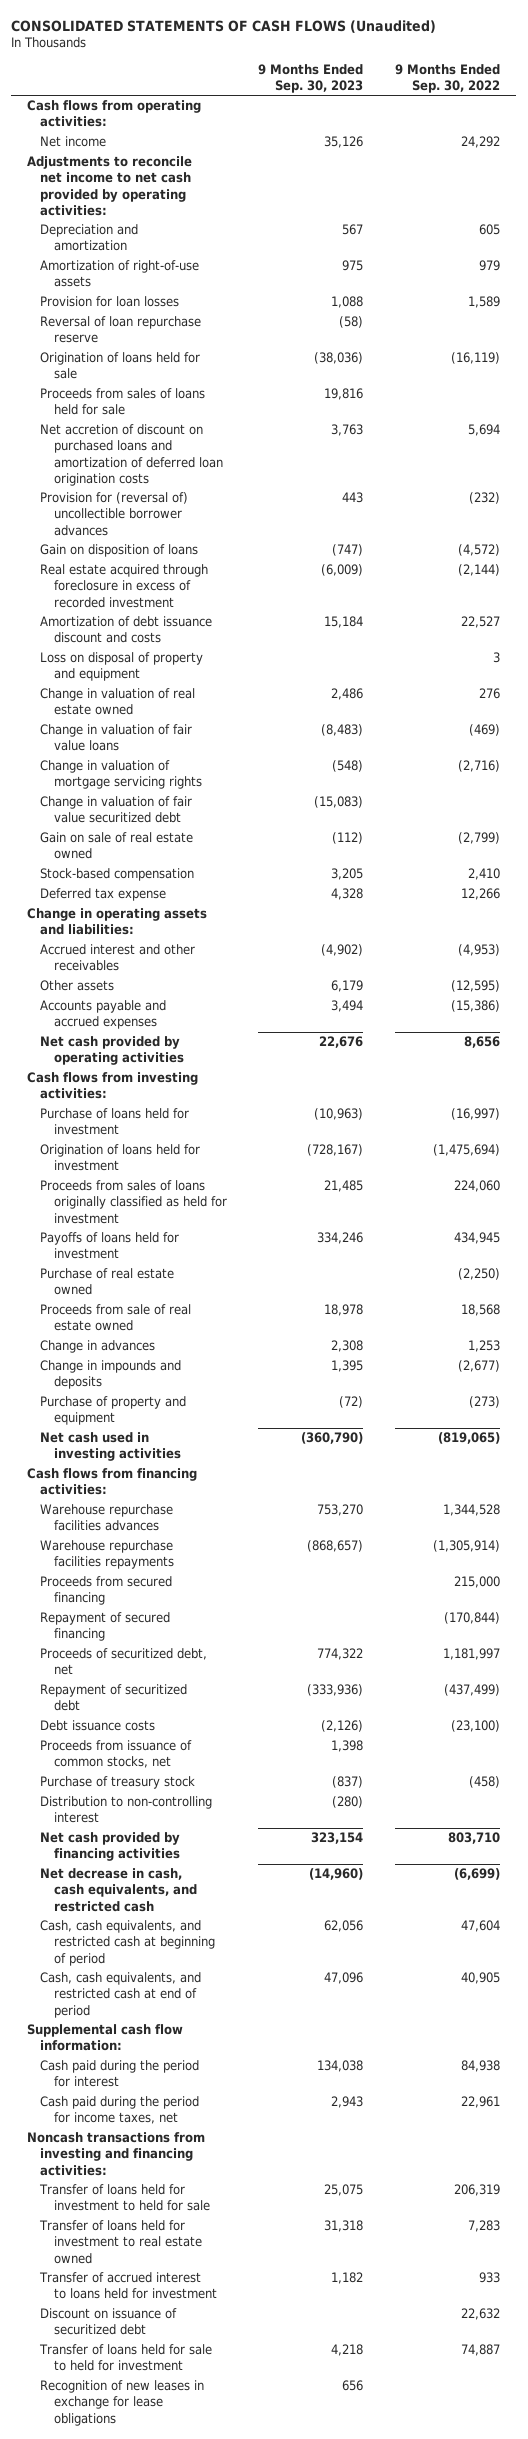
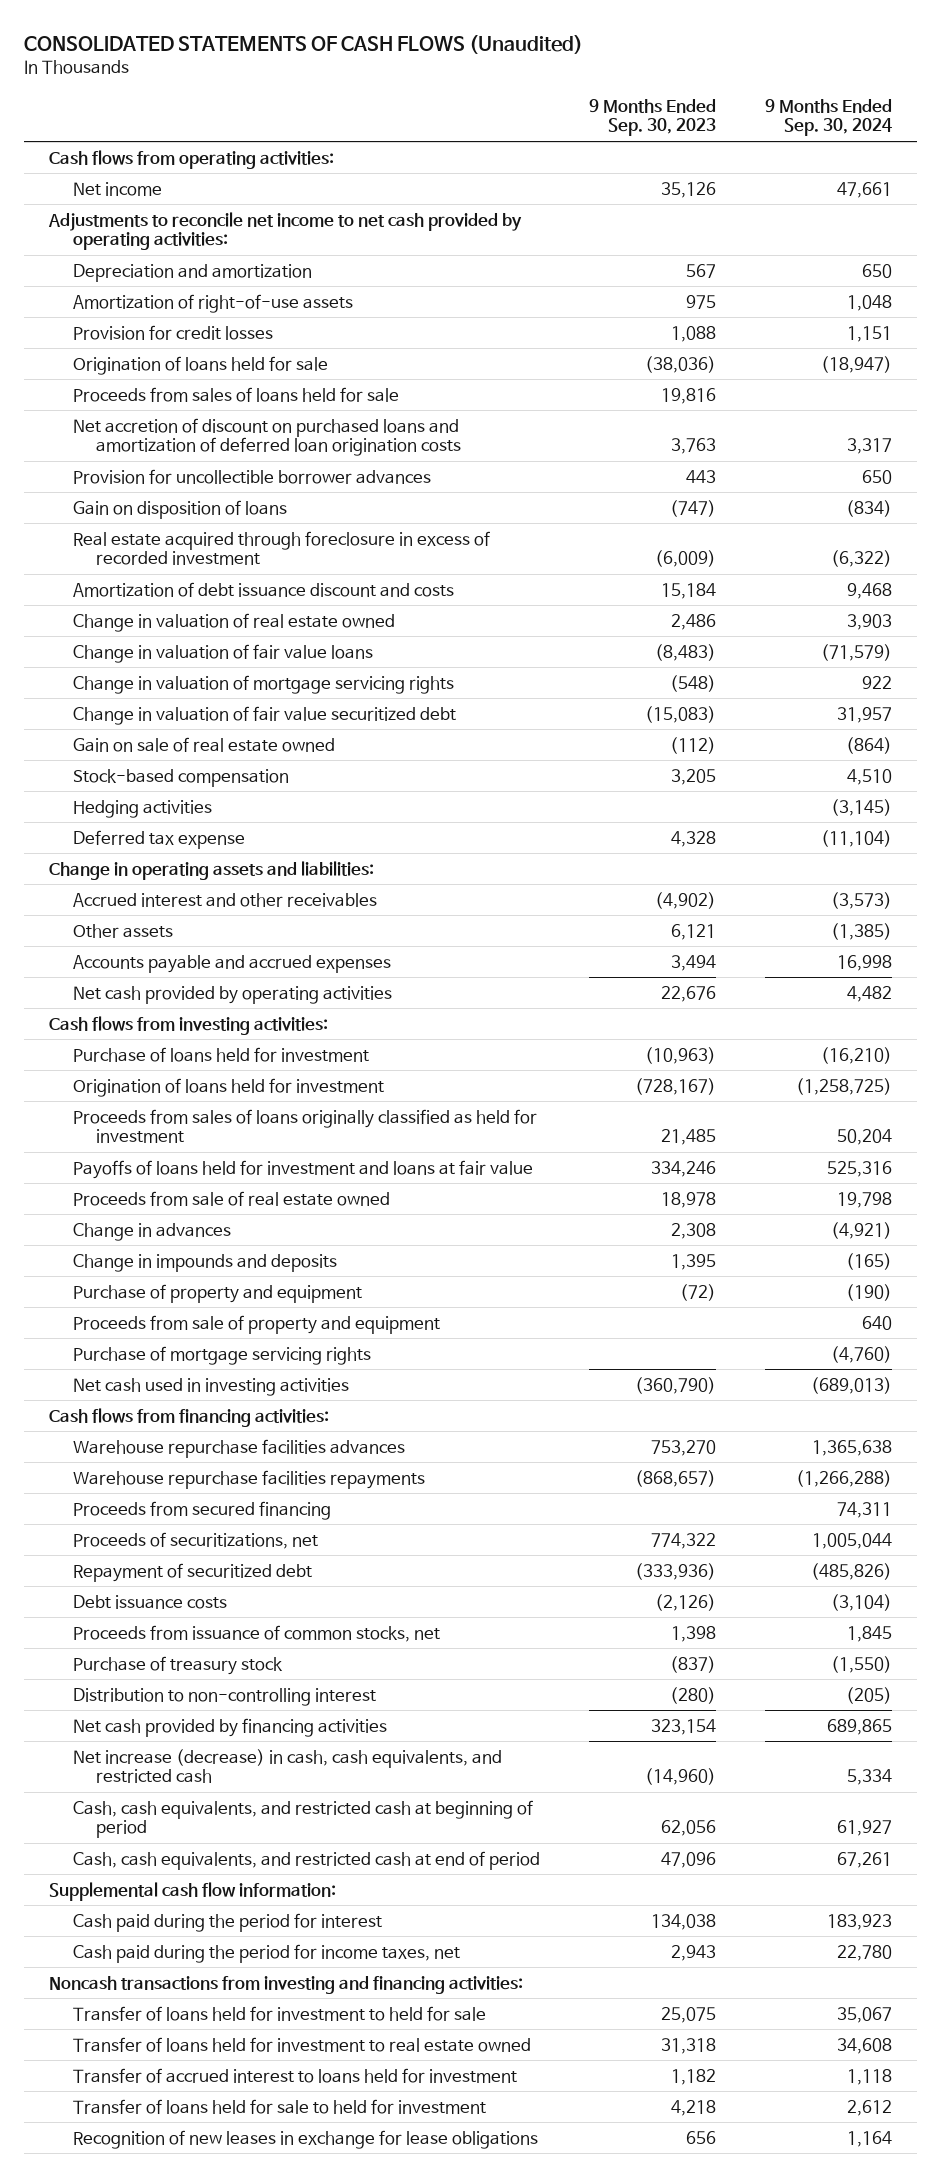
[395,64,501,94] 9 Months Ended Sep. 30, 2022 -> none
none -> [764,98,892,137] 9 Months Ended Sep. 30, 2024
[40,316,202,344] Reversal of loan repurchase reserve -> none
[40,296,180,308] Provision for loan losses -> [72,324,273,340] Provision for credit losses
[40,492,189,536] Provision for (reversal of) uncollectible borrower advances -> [72,468,431,484] Provision for uncollectible borrower advances
[40,652,204,682] Loss on disposal of property and equipment -> none
none -> [72,799,212,818] Hedging activities
[331,980,364,993] 6,179 -> [670,923,716,940] 6,121
[40,1268,175,1296] Purchase of real estate owned -> none
[40,1232,180,1260] Payoffs of loans held for investment -> [72,1159,533,1179] Payoffs of loans held for investment and loans at fair value
none -> [72,1314,440,1334] Proceeds from sale of property and equipment
none -> [72,1345,371,1365] Purchase of mortgage servicing rights
[40,1612,171,1642] Repayment of secured financing -> none
[40,1648,208,1676] Proceeds of securitized debt, net -> [72,1531,318,1549] Proceeds of securitizations, net
[40,1868,197,1912] Net decrease in cash, cash equivalents, and restricted cash -> [72,1748,502,1784] Net increase (decrease) in cash, cash equivalents, and restricted cash
[40,2308,178,2336] Discount on issuance of securitized debt -> none

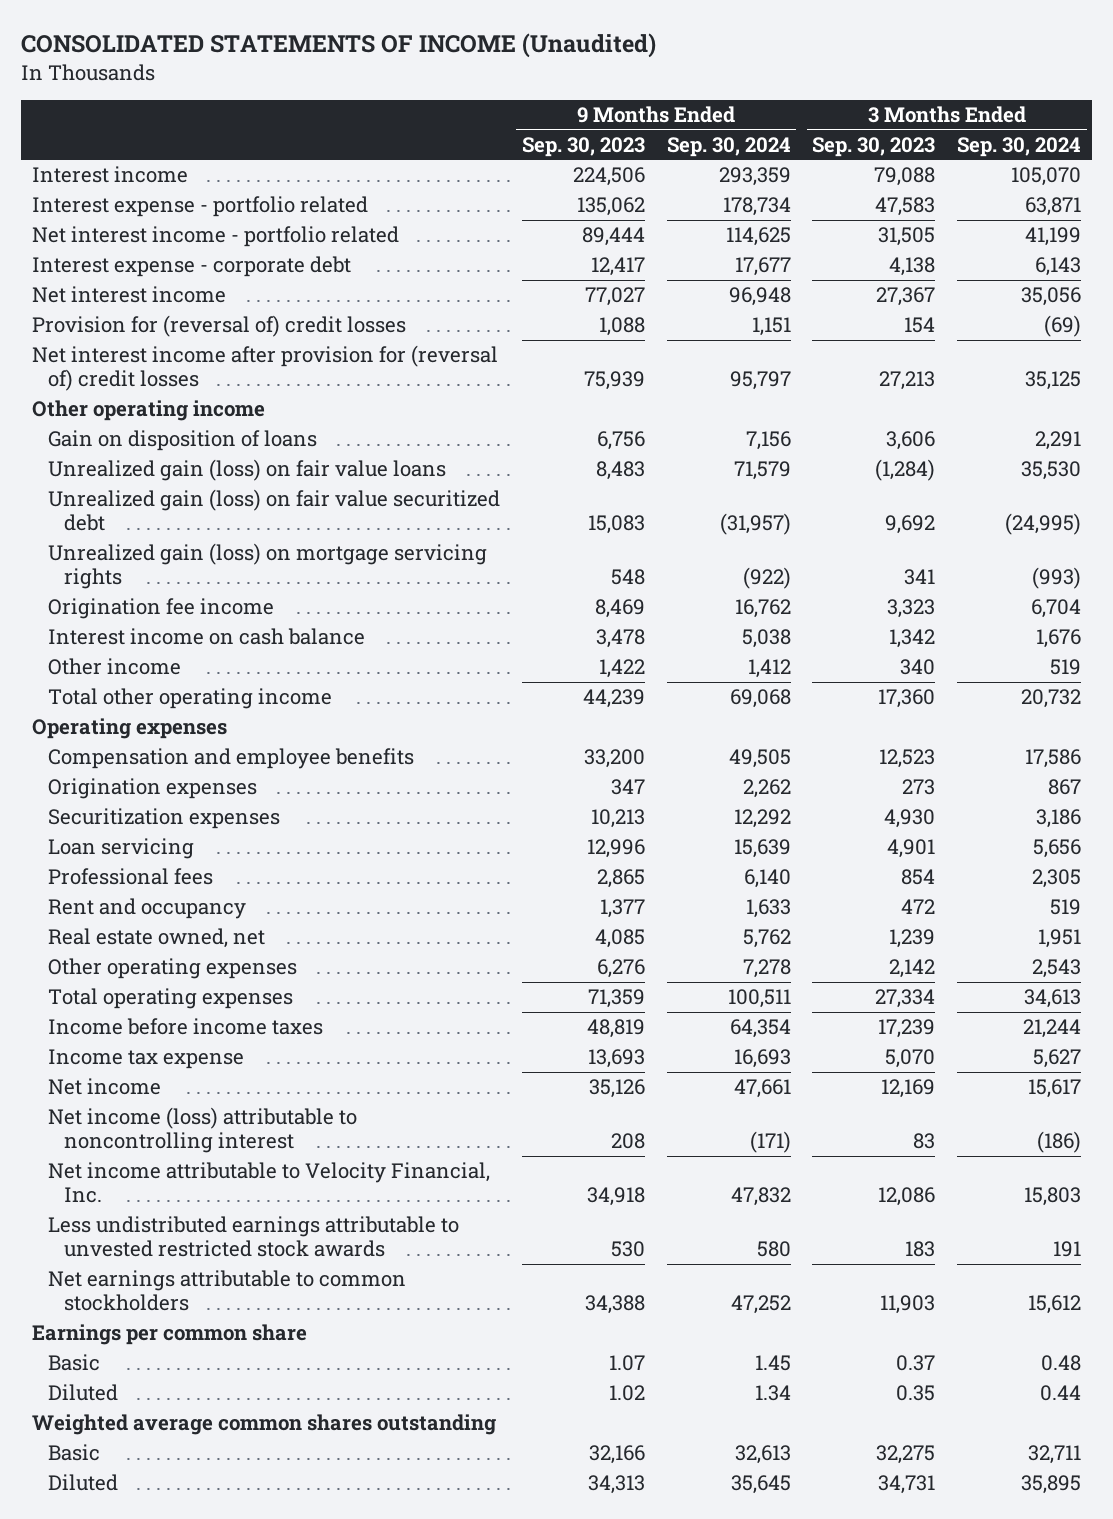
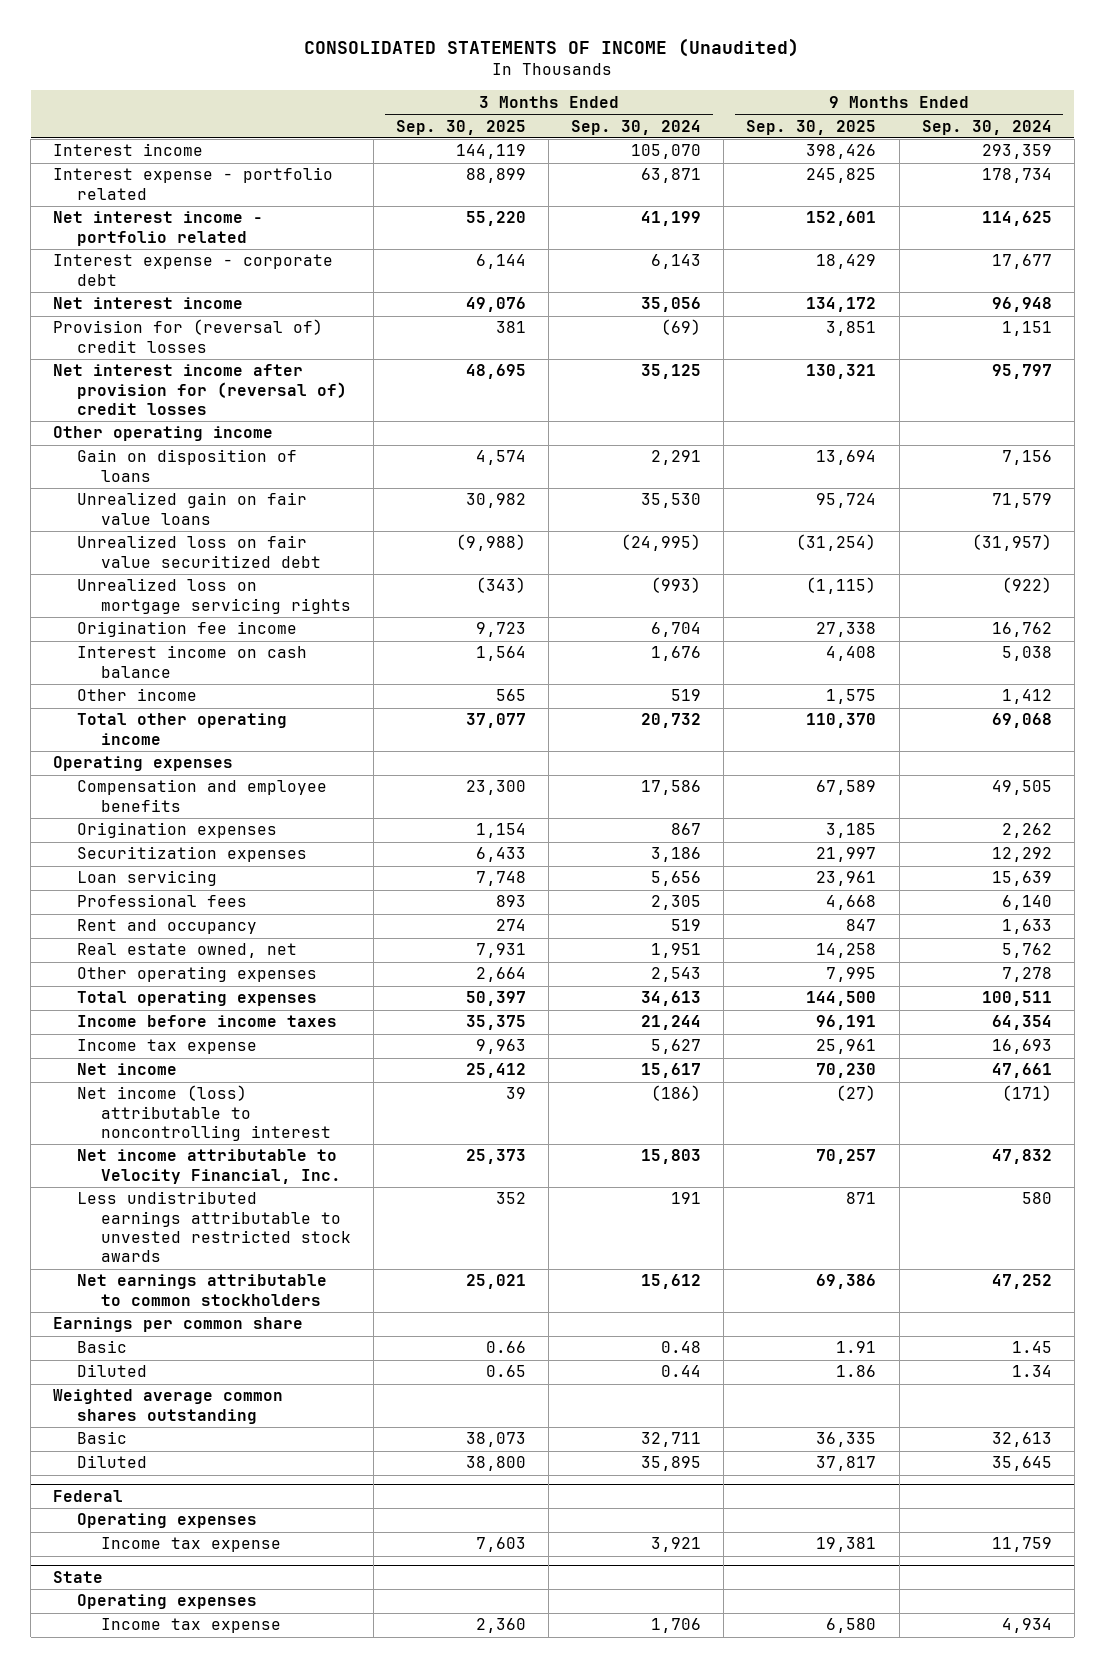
[521,136,645,157] Sep. 30, 2023 -> none
[812,136,936,157] Sep. 30, 2023 -> none
none -> [396,119,527,135] Sep. 30, 2025
none -> [746,119,877,135] Sep. 30, 2025
[47,459,446,482] Unrealized gain (loss) on fair value loans -> [76,492,307,525] Unrealized gain on fair value loans
[47,489,500,532] Unrealized gain (loss) on fair value securitized debt -> [76,535,321,568] Unrealized loss on fair value securitized debt
[47,543,487,590] Unrealized gain (loss) on mortgage servicing rights -> [76,578,351,614] Unrealized loss on mortgage servicing rights
none -> [53,1490,124,1503] Federal
none -> [76,1513,257,1529] Operating expenses
none -> [100,1537,281,1553] Income tax expense
none -> [53,1571,104,1584] State
none -> [76,1594,257,1610] Operating expenses
none -> [100,1618,281,1634] Income tax expense

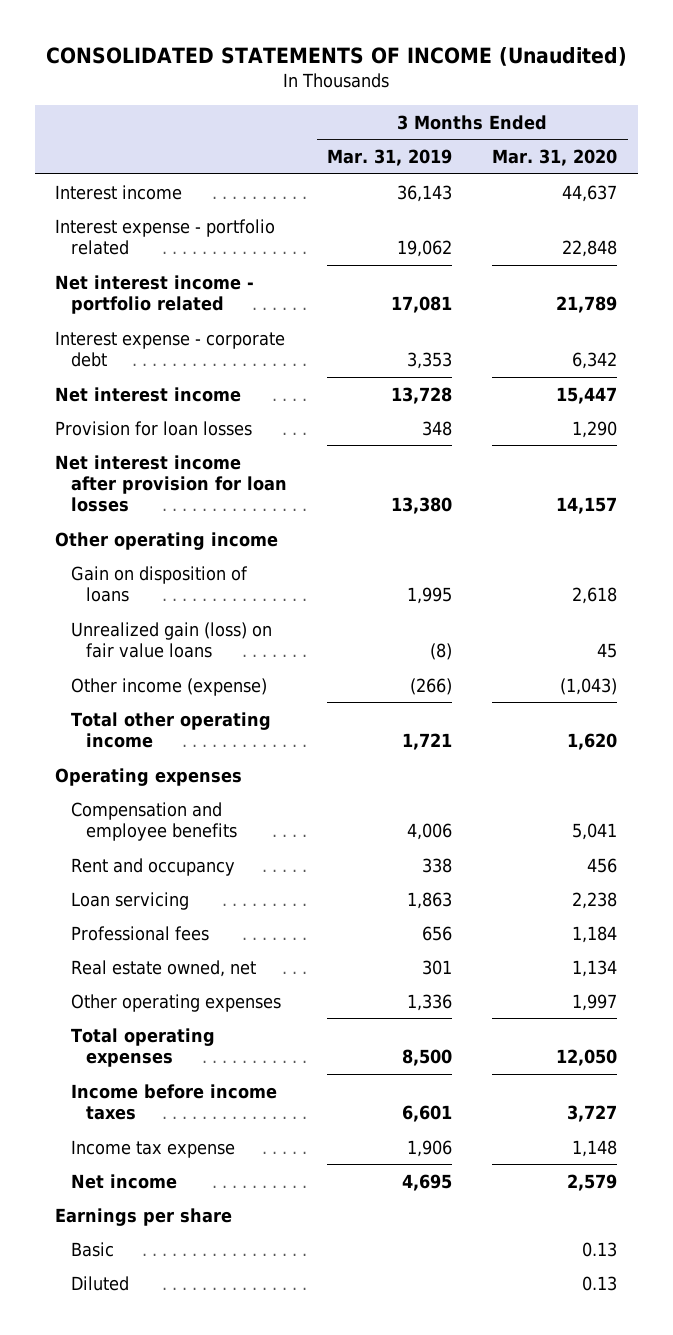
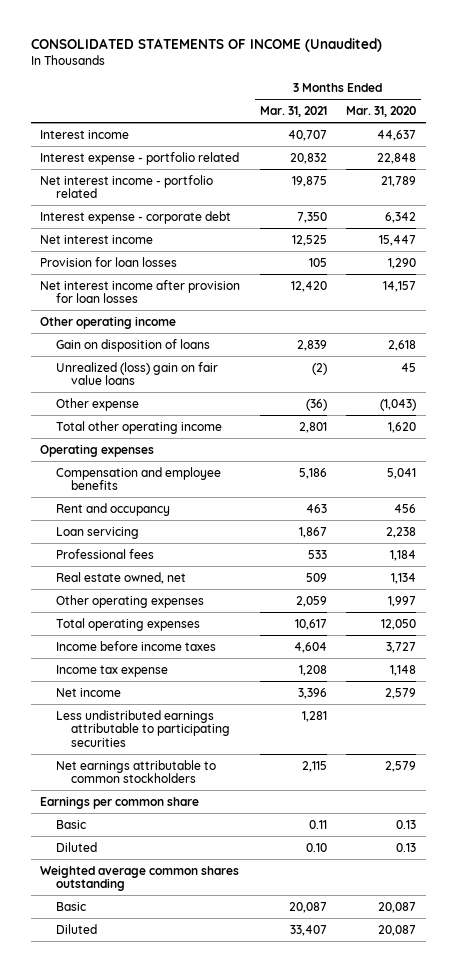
[327,149,453,167] Mar. 31, 2019 -> none
none -> [259,105,327,117] Mar. 31, 2021
[70,621,272,659] Unrealized gain (loss) on fair value loans -> [55,361,218,386] Unrealized (loss) gain on fair value loans
[70,677,267,696] Other income (expense) -> [55,397,139,411] Other expense
none -> [55,709,231,747] Less undistributed earnings attributable to participating securities
none -> [55,759,216,784] Net earnings attributable to common stockholders
[55,1207,233,1226] Earnings per share -> [40,795,200,809] Earnings per common share
none -> [40,864,240,892] Weighted average common shares outstanding
none -> [55,901,86,911] Basic
none -> [55,923,97,934] Diluted

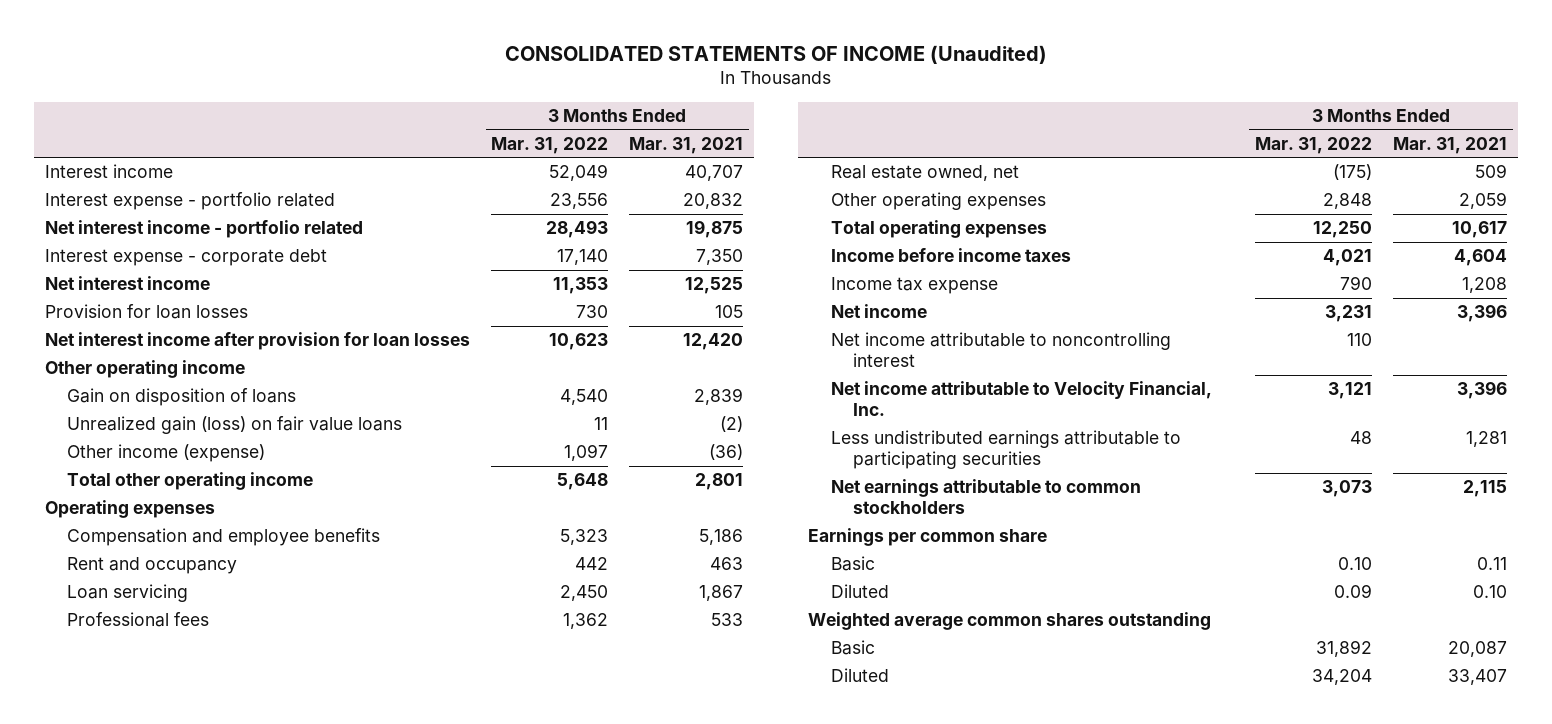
[346,105,417,117] Mar. 31, 2020 -> none
none -> [491,136,609,154] Mar. 31, 2022
[55,361,218,386] Unrealized (loss) gain on fair value loans -> [66,416,402,435] Unrealized gain (loss) on fair value loans
[55,397,139,411] Other expense -> [66,444,265,463] Other income (expense)
none -> [830,332,1171,367] Net income attributable to noncontrolling interest
none -> [830,381,1212,416] Net income attributable to Velocity Financial, Inc.

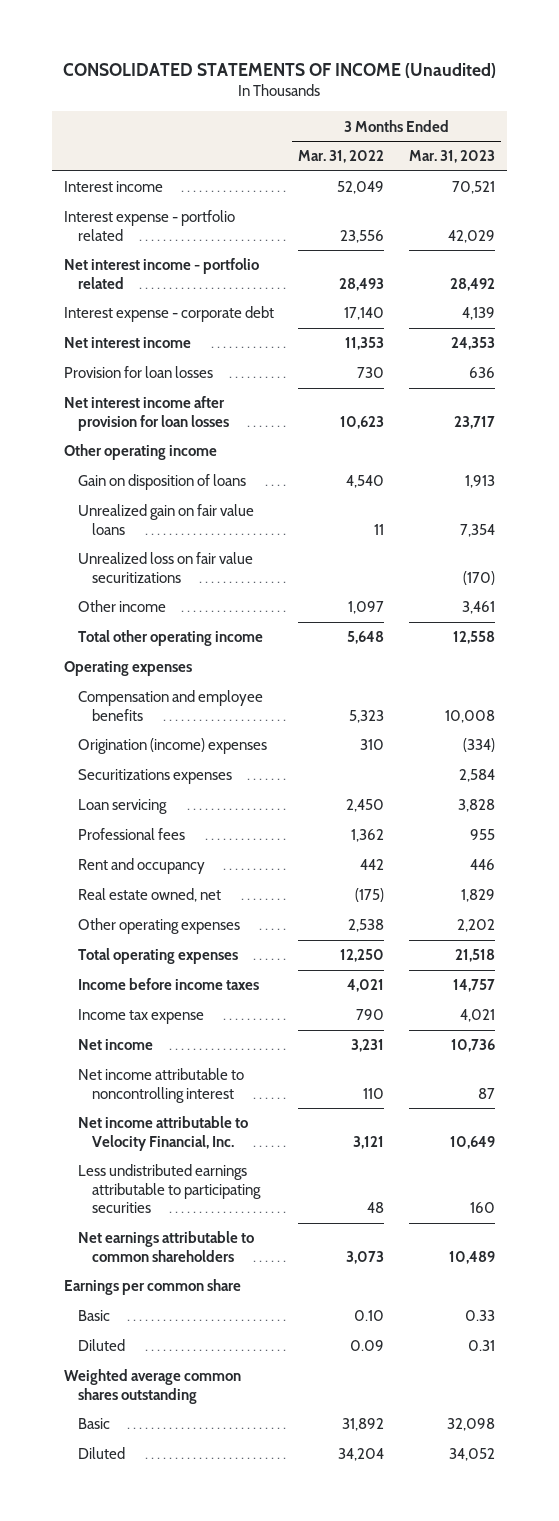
[629,136,744,154] Mar. 31, 2021 -> none
none -> [408,150,495,164] Mar. 31, 2023
[66,416,402,435] Unrealized gain (loss) on fair value loans -> [77,504,254,535] Unrealized gain on fair value loans
none -> [77,552,253,583] Unrealized loss on fair value securitizations
[66,444,265,463] Other income (expense) -> [77,600,166,613] Other income
none -> [77,738,267,755] Origination (income) expenses
none -> [77,769,232,785] Securitizations expenses
[66,557,237,575] Rent and occupancy -> [77,858,205,875] Rent and occupancy
[1322,193,1372,210] 2,848 -> [348,919,385,933] 2,538
[830,479,1141,514] Net earnings attributable to common stockholders -> [77,1231,254,1262] Net earnings attributable to common shareholders

